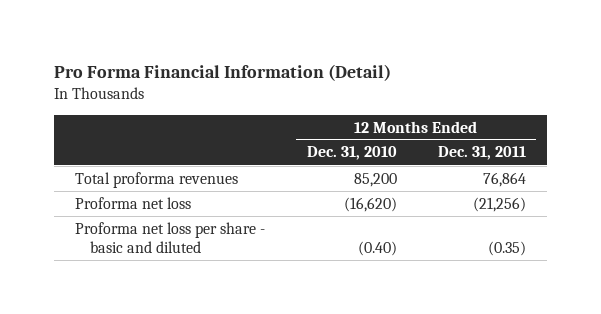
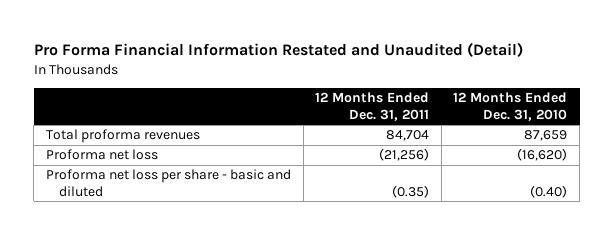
[54,64,392,82] Pro Forma Financial Information (Detail) -> [33,42,523,58] Pro Forma Financial Information Restated and Unaudited (Detail)
[353,172,397,187] 85,200 -> [524,130,568,142] 87,659
[483,171,527,187] 76,864 -> [386,130,430,142] 84,704

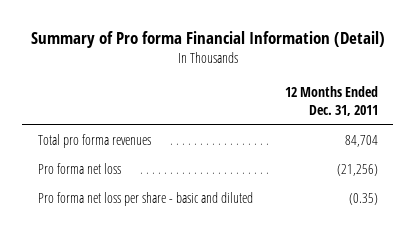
[33,42,523,58] Pro Forma Financial Information Restated and Unaudited (Detail) -> [30,31,385,49] Summary of Pro forma Financial Information (Detail)
[453,92,568,121] 12 Months Ended Dec. 31, 2010 -> none
[45,129,200,144] Total proforma revenues -> [37,133,151,148] Total pro forma revenues
[45,149,158,161] Proforma net loss -> [37,162,121,174] Pro forma net loss
[45,169,291,197] Proforma net loss per share - basic and diluted -> [37,191,253,206] Pro forma net loss per share - basic and diluted

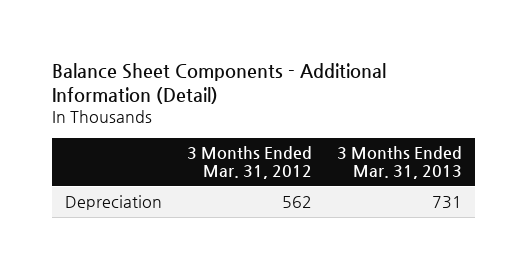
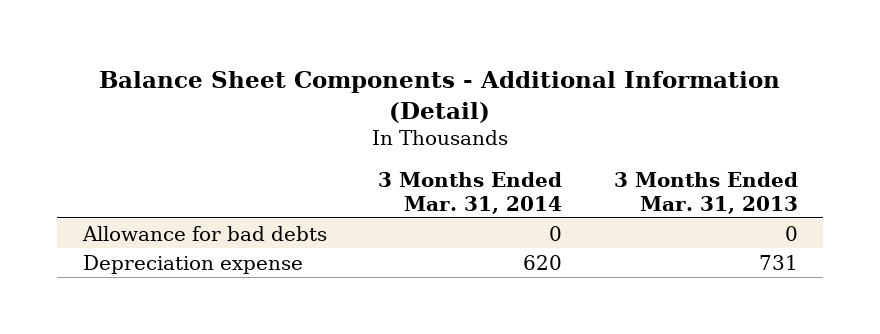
[187,146,313,180] 3 Months Ended Mar. 31, 2012 -> none
none -> [378,171,563,214] 3 Months Ended Mar. 31, 2014
none -> [81,225,327,241] Allowance for bad debts
[64,195,162,211] Depreciation -> [82,254,303,274] Depreciation expense

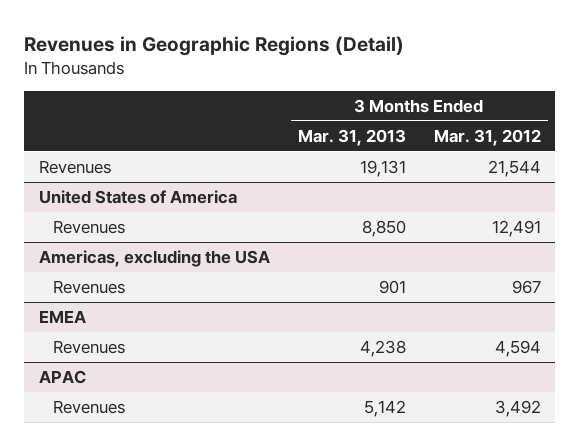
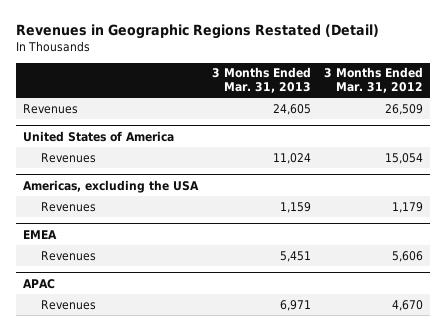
[24,35,405,56] Revenues in Geographic Regions (Detail) -> [16,23,380,39] Revenues in Geographic Regions Restated (Detail)
[359,159,406,177] 19,131 -> [272,103,311,115] 24,605
[488,159,542,177] 21,544 -> [385,103,424,115] 26,509
[361,219,406,237] 8,850 -> [272,152,311,164] 11,024
[492,219,542,237] 12,491 -> [385,152,424,164] 15,054
[378,279,406,294] 901 -> [279,201,311,213] 1,159
[512,279,542,294] 967 -> [392,201,424,213] 1,179
[359,339,406,357] 4,238 -> [279,250,311,262] 5,451
[495,339,542,357] 4,594 -> [392,250,424,262] 5,606
[363,399,406,417] 5,142 -> [279,299,311,311] 6,971
[495,399,542,417] 3,492 -> [392,299,424,311] 4,670

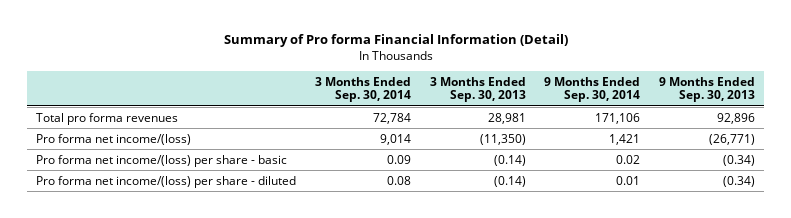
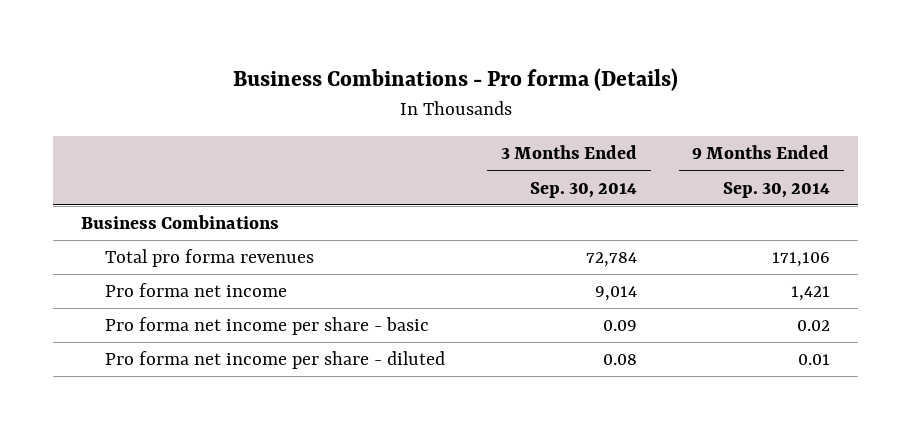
[223,34,568,48] Summary of Pro forma Financial Information (Detail) -> [232,68,678,92] Business Combinations - Pro forma (Details)
[429,76,526,102] 3 Months Ended Sep. 30, 2013 -> none
[659,76,756,102] 9 Months Ended Sep. 30, 2013 -> none
none -> [81,215,280,230] Business Combinations
[36,133,192,145] Pro forma net income/(loss) -> [104,283,287,298] Pro forma net income
[36,154,288,167] Pro forma net income/(loss) per share - basic -> [104,317,429,336] Pro forma net income per share - basic
[36,175,297,188] Pro forma net income/(loss) per share - diluted -> [104,351,445,370] Pro forma net income per share - diluted

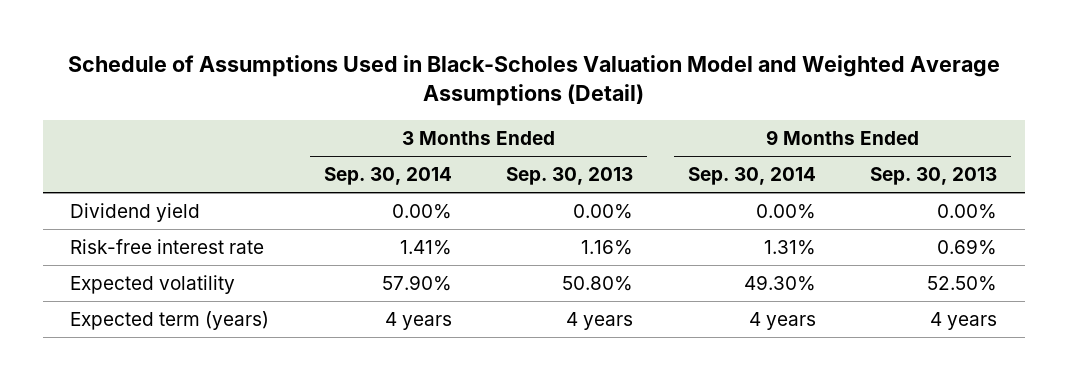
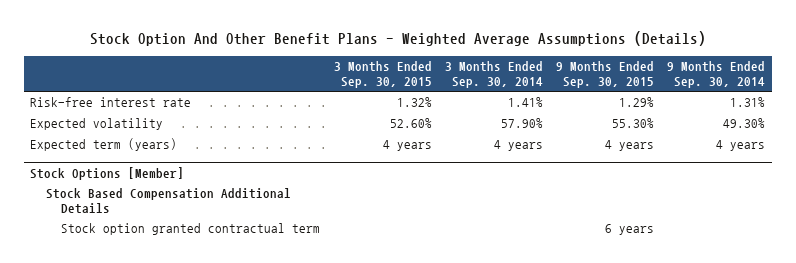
[67,55,1000,107] Schedule of Assumptions Used in Black-Scholes Valuation Model and Weighted Average Assumptions (Detail) -> [89,31,706,47] Stock Option And Other Benefit Plans - Weighted Average Assumptions (Details)
[506,167,634,186] Sep. 30, 2013 -> none
[870,167,998,186] Sep. 30, 2013 -> none
none -> [333,61,432,88] 3 Months Ended Sep. 30, 2015
none -> [556,61,655,88] 9 Months Ended Sep. 30, 2015
[70,202,201,222] Dividend yield -> none
none -> [30,166,185,180] Stock Options [Member]
none -> [45,188,291,215] Stock Based Compensation Additional Details
none -> [61,223,321,236] Stock option granted contractual term

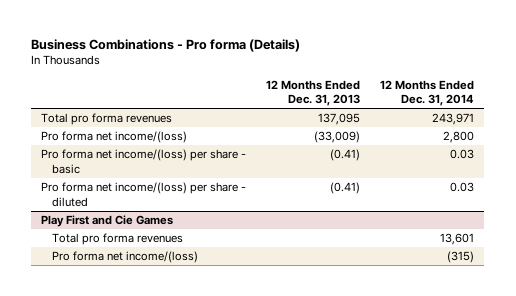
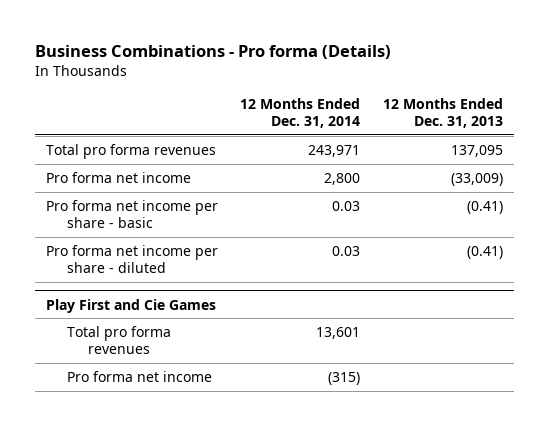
[41,131,188,144] Pro forma net income/(loss) -> [45,171,191,183] Pro forma net income
[41,149,247,174] Pro forma net income/(loss) per share - basic -> [45,199,218,229] Pro forma net income per share - basic
[41,182,247,207] Pro forma net income/(loss) per share - diluted -> [45,244,218,274] Pro forma net income per share - diluted
[51,251,198,264] Pro forma net income/(loss) -> [66,370,212,382] Pro forma net income

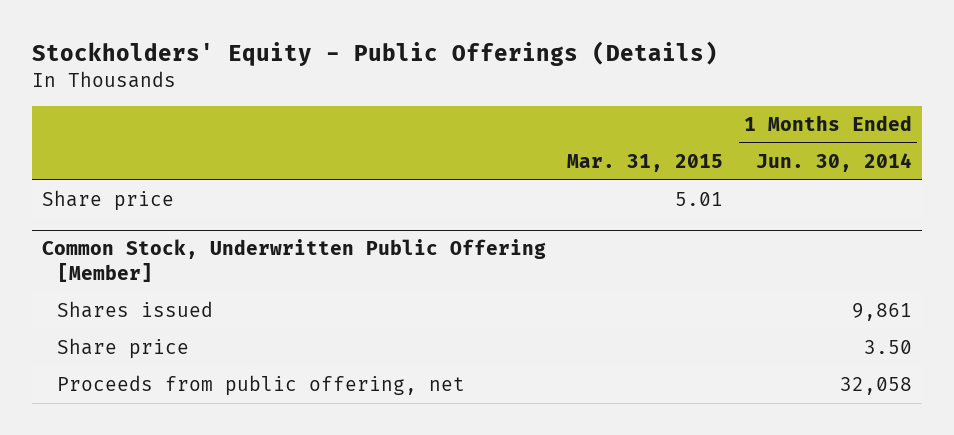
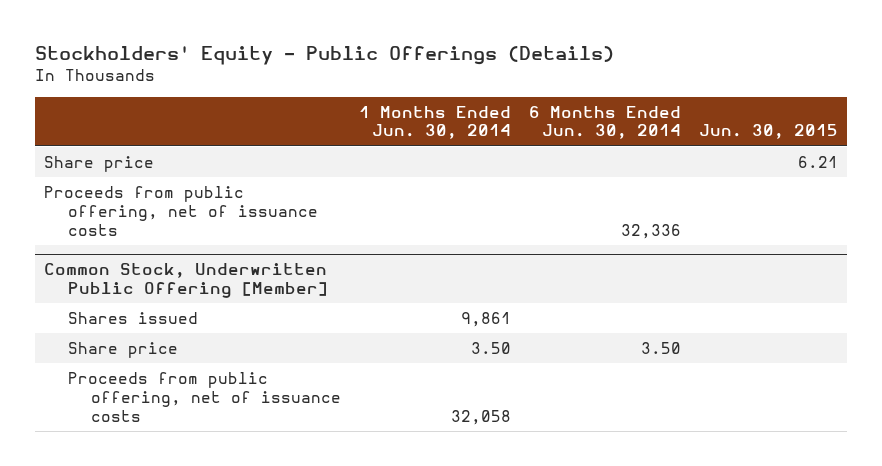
[567,153,724,172] Mar. 31, 2015 -> none
none -> [528,105,681,140] 6 Months Ended Jun. 30, 2014
none -> [698,124,838,140] Jun. 30, 2015
none -> [44,186,318,236] Proceeds from public offering, net of issuance costs
[57,375,466,397] Proceeds from public offering, net -> [67,372,341,422] Proceeds from public offering, net of issuance costs

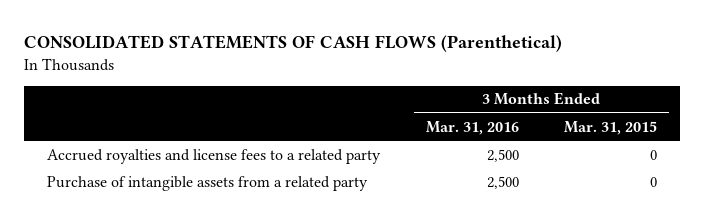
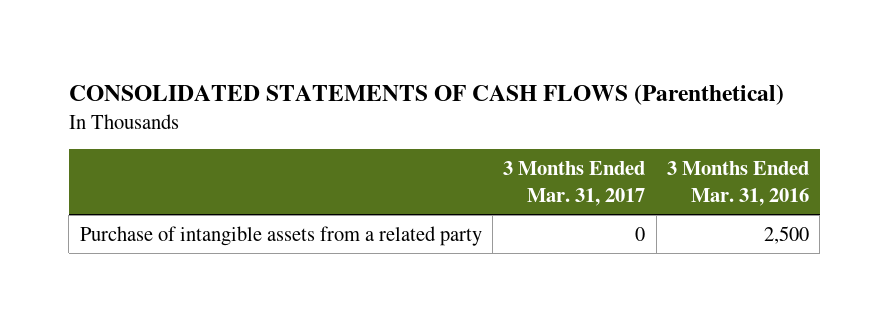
[564,120,658,135] Mar. 31, 2015 -> none
none -> [503,161,646,206] 3 Months Ended Mar. 31, 2017
[46,148,381,164] Accrued royalties and license fees to a related party -> none

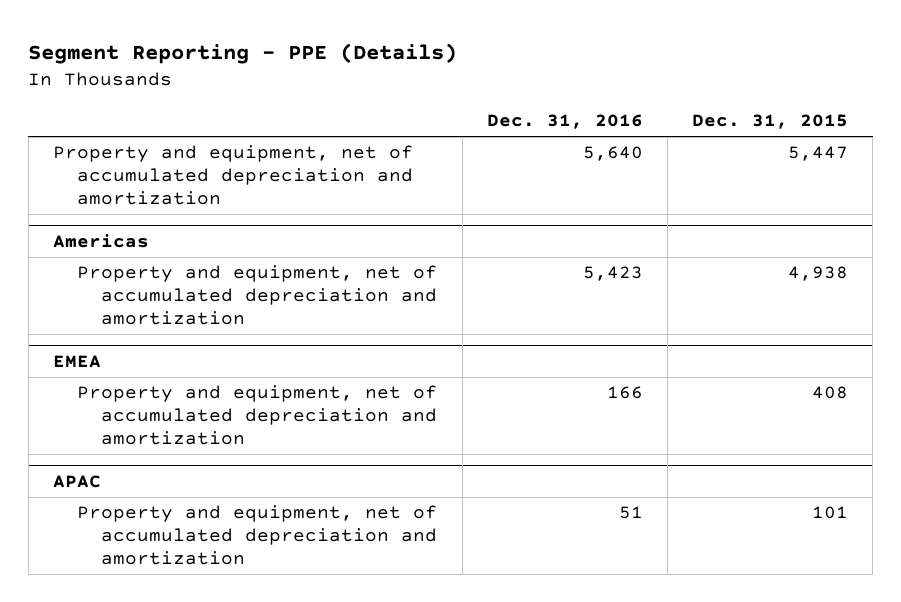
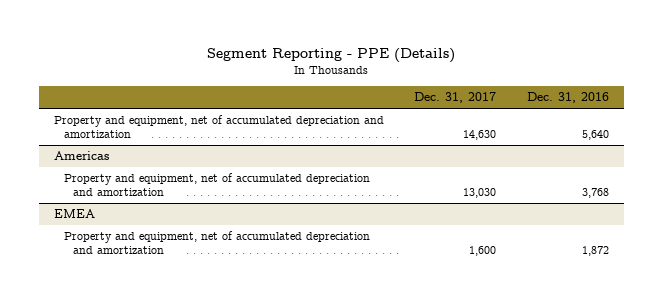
[692,114,849,130] Dec. 31, 2015 -> none
none -> [414,92,497,104] Dec. 31, 2017
[582,266,643,282] 5,423 -> [581,188,609,199] 3,768
[53,474,102,488] APAC -> none
[77,505,438,565] Property and equipment, net of accumulated depreciation and amortization -> none
[606,386,643,400] 166 -> [581,246,609,257] 1,872

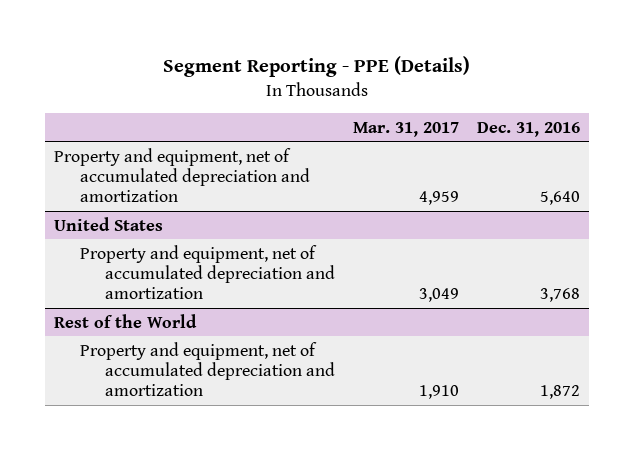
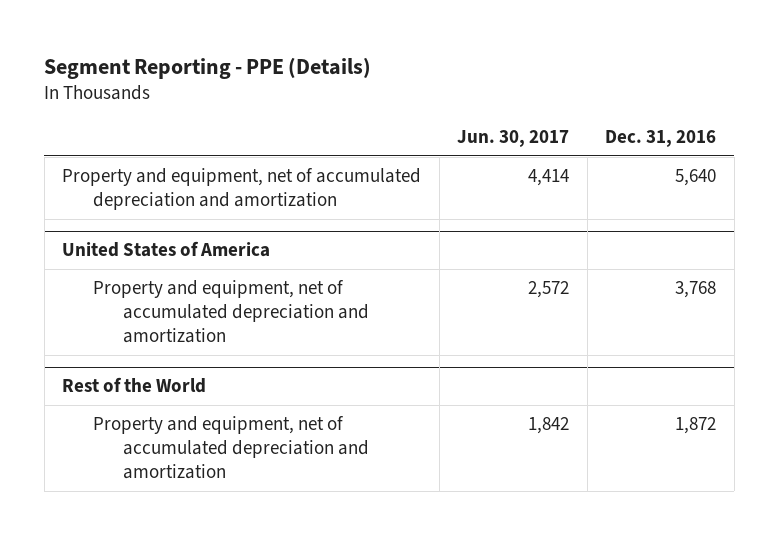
[353,121,460,137] Mar. 31, 2017 -> none
none -> [457,130,570,148] Jun. 30, 2017
[54,216,164,231] United States -> [62,241,271,258] United States of America

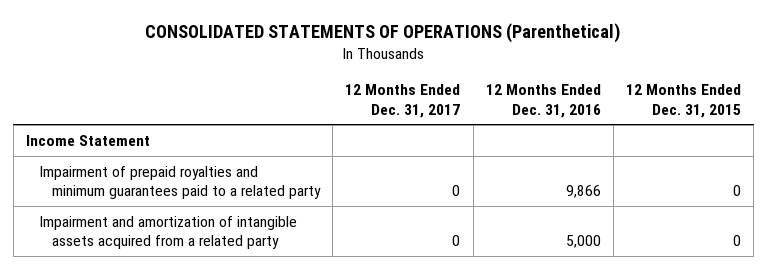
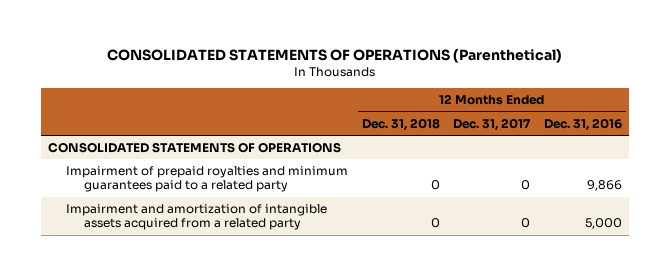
[625,84,741,118] 12 Months Ended Dec. 31, 2015 -> none
none -> [361,117,440,131] Dec. 31, 2018
[25,134,150,146] Income Statement -> [48,142,342,154] CONSOLIDATED STATEMENTS OF OPERATIONS

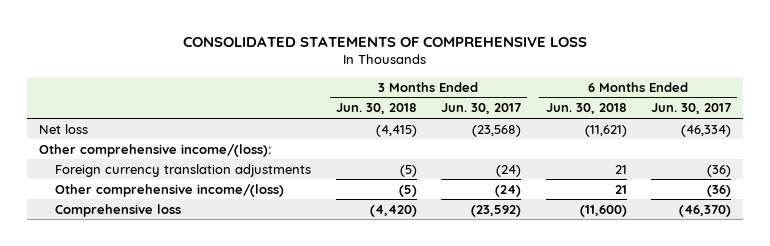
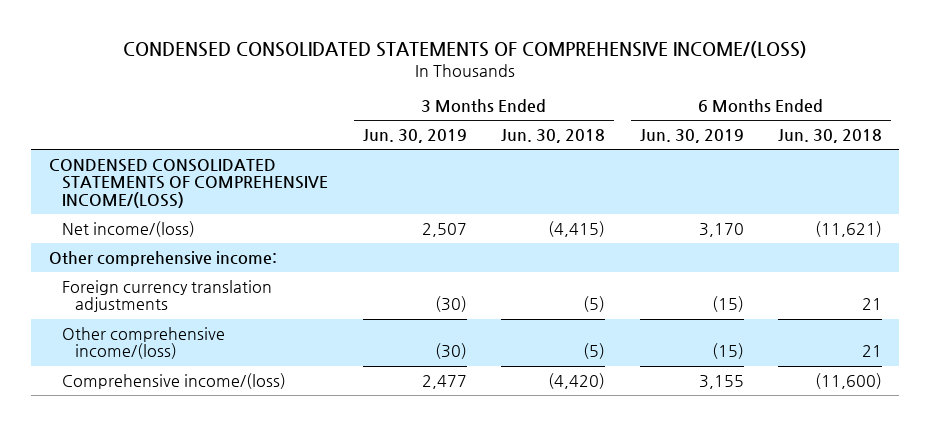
[183,35,588,47] CONSOLIDATED STATEMENTS OF COMPREHENSIVE LOSS -> [123,41,808,59] CONDENSED CONSOLIDATED STATEMENTS OF COMPREHENSIVE INCOME/(LOSS)
[441,103,522,115] Jun. 30, 2017 -> none
[651,103,732,115] Jun. 30, 2017 -> none
none -> [362,128,467,143] Jun. 30, 2019
none -> [639,128,744,143] Jun. 30, 2019
none -> [48,158,329,209] CONDENSED CONSOLIDATED STATEMENTS OF COMPREHENSIVE INCOME/(LOSS)
[39,123,89,134] Net loss -> [62,220,196,237] Net income/(loss)
[39,143,273,157] Other comprehensive income/(loss): -> [48,250,277,266] Other comprehensive income:
[55,203,182,217] Comprehensive loss -> [62,372,287,389] Comprehensive income/(loss)

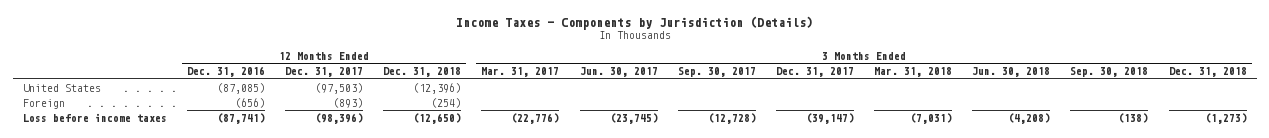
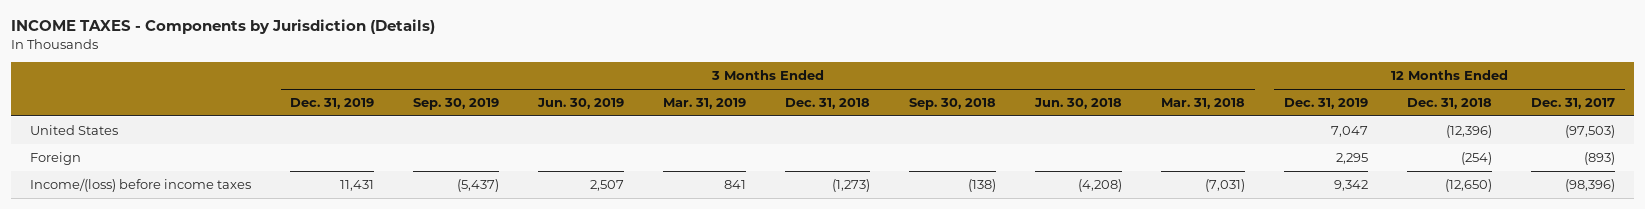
[455,15,813,30] Income Taxes - Components by Jurisdiction (Details) -> [10,19,435,35] INCOME TAXES - Components by Jurisdiction (Details)
[186,66,265,78] Dec. 31, 2016 -> none
[481,67,560,78] Mar. 31, 2017 -> none
[579,67,658,78] Jun. 30, 2017 -> none
[677,67,756,78] Sep. 30, 2017 -> none
[775,67,854,78] Dec. 31, 2017 -> none
none -> [290,98,375,110] Dec. 31, 2019
none -> [413,98,500,111] Sep. 30, 2019
none -> [537,98,625,110] Jun. 30, 2019
none -> [663,98,747,110] Mar. 31, 2019
none -> [1284,98,1369,110] Dec. 31, 2019
[22,112,167,122] Loss before income taxes -> [30,177,252,192] Income/(loss) before income taxes

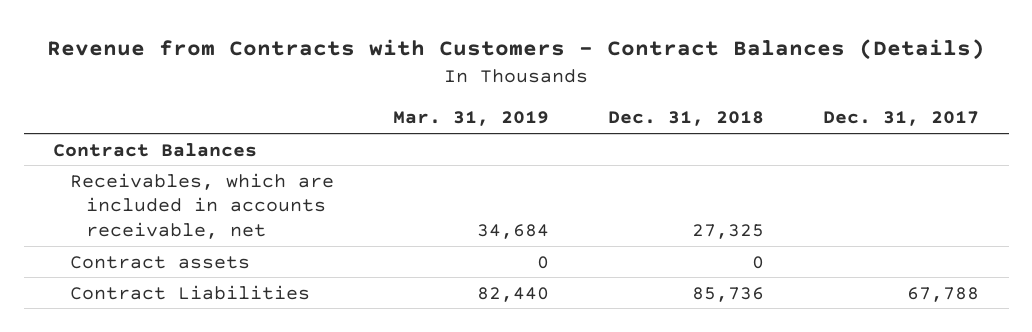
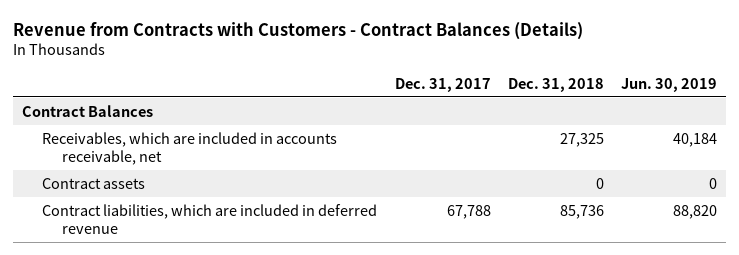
[392,111,549,127] Mar. 31, 2019 -> none
none -> [621,77,718,92] Jun. 30, 2019
[69,284,310,300] Contract Liabilities -> [42,203,378,234] Contract liabilities, which are included in deferred revenue

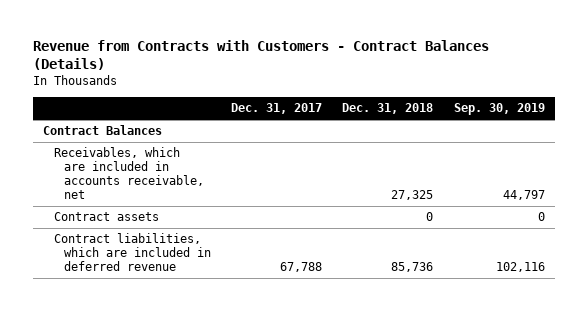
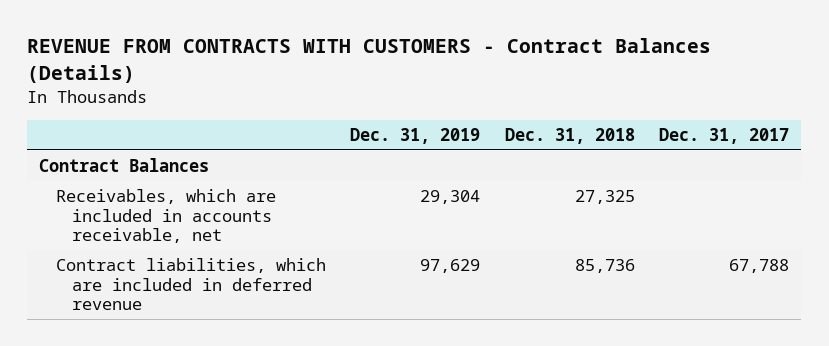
[33,40,490,71] Revenue from Contracts with Customers - Contract Balances (Details) -> [27,38,712,83] REVENUE FROM CONTRACTS WITH CUSTOMERS - Contract Balances (Details)
[453,103,545,116] Sep. 30, 2019 -> none
none -> [350,127,481,144] Dec. 31, 2019
[53,212,159,222] Contract assets -> none

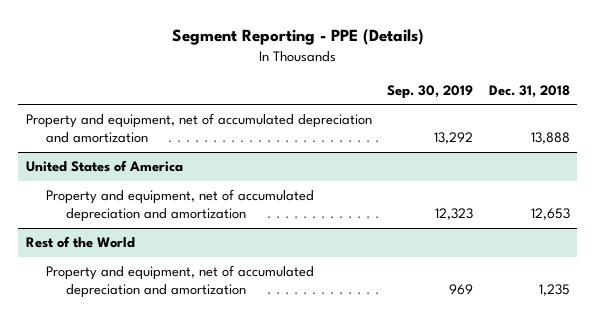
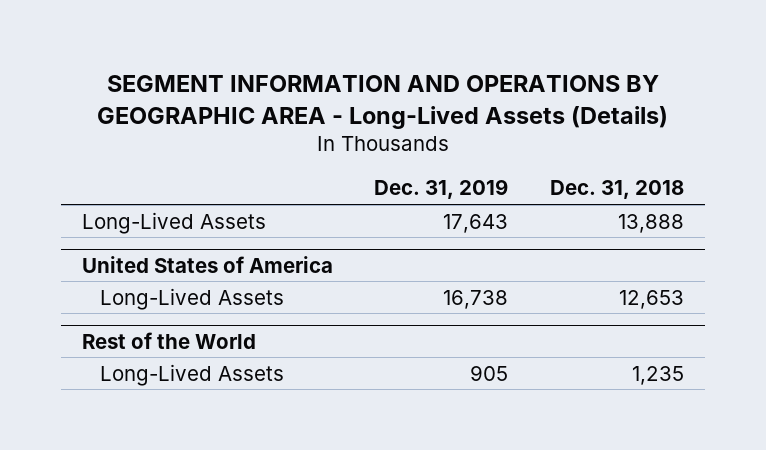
[171,28,424,45] Segment Reporting - PPE (Details) -> [96,75,668,129] SEGMENT INFORMATION AND OPERATIONS BY GEOGRAPHIC AREA - Long-Lived Assets (Details)
[387,84,474,99] Sep. 30, 2019 -> none
none -> [374,179,509,200] Dec. 31, 2019
[25,113,372,143] Property and equipment, net of accumulated depreciation and amortization -> [81,211,266,234] Long-Lived Assets
[46,189,315,222] Property and equipment, net of accumulated depreciation and amortization -> [99,287,284,310] Long-Lived Assets
[46,265,315,298] Property and equipment, net of accumulated depreciation and amortization -> [99,363,284,386] Long-Lived Assets

